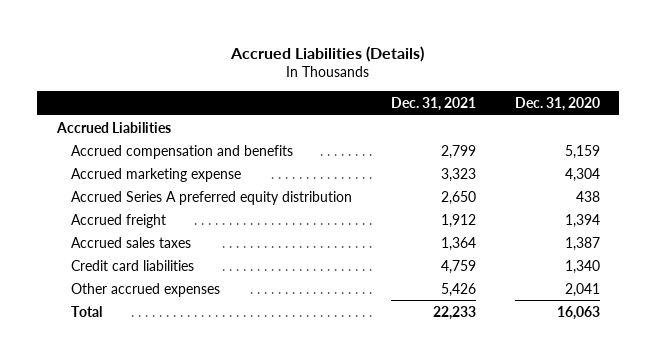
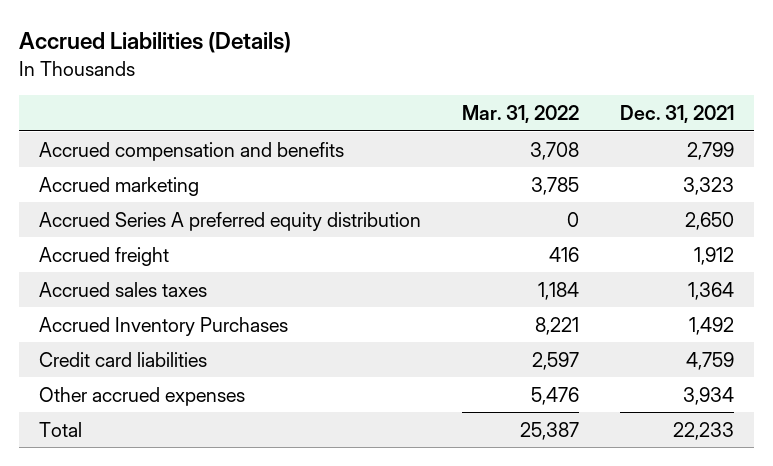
[514,97,600,112] Dec. 31, 2020 -> none
none -> [461,105,579,124] Mar. 31, 2022
[55,121,171,133] Accrued Liabilities -> none
[71,167,242,182] Accrued marketing expense -> [38,176,199,196] Accrued marketing
none -> [38,316,288,336] Accrued Inventory Purchases
[441,282,477,297] 5,426 -> [682,386,734,405] 3,934

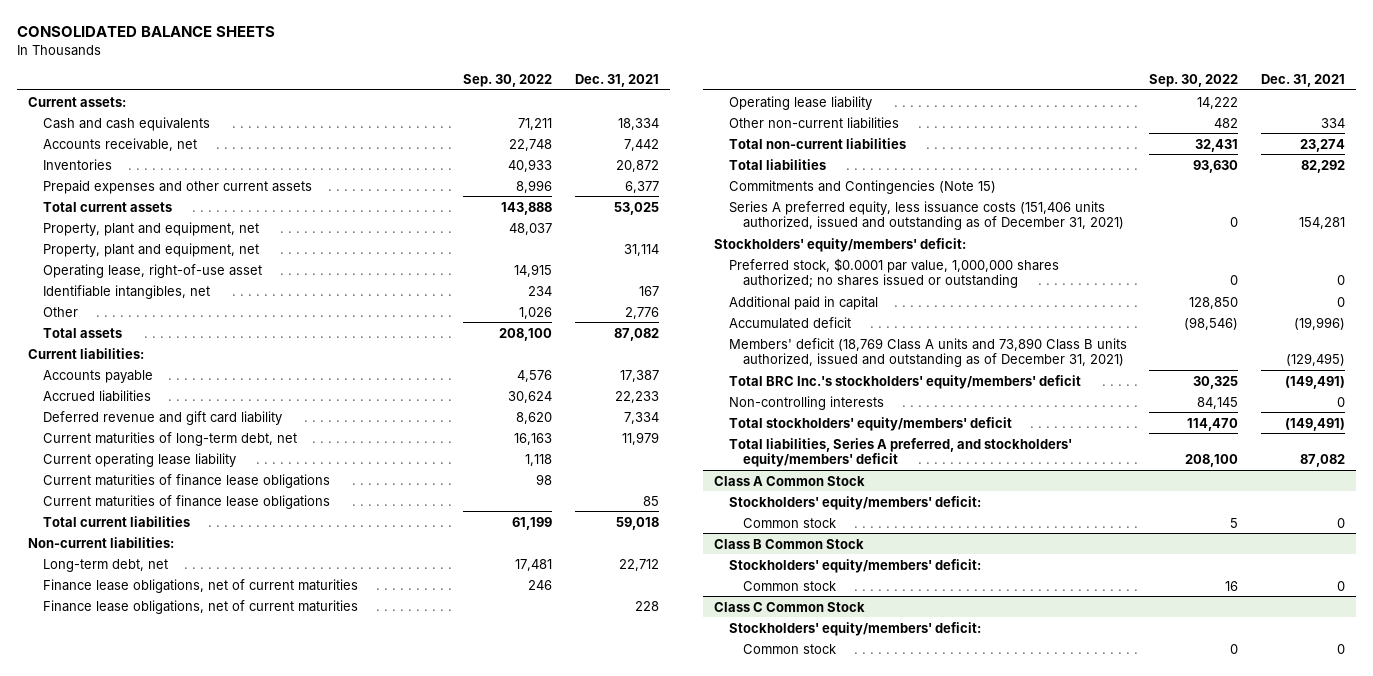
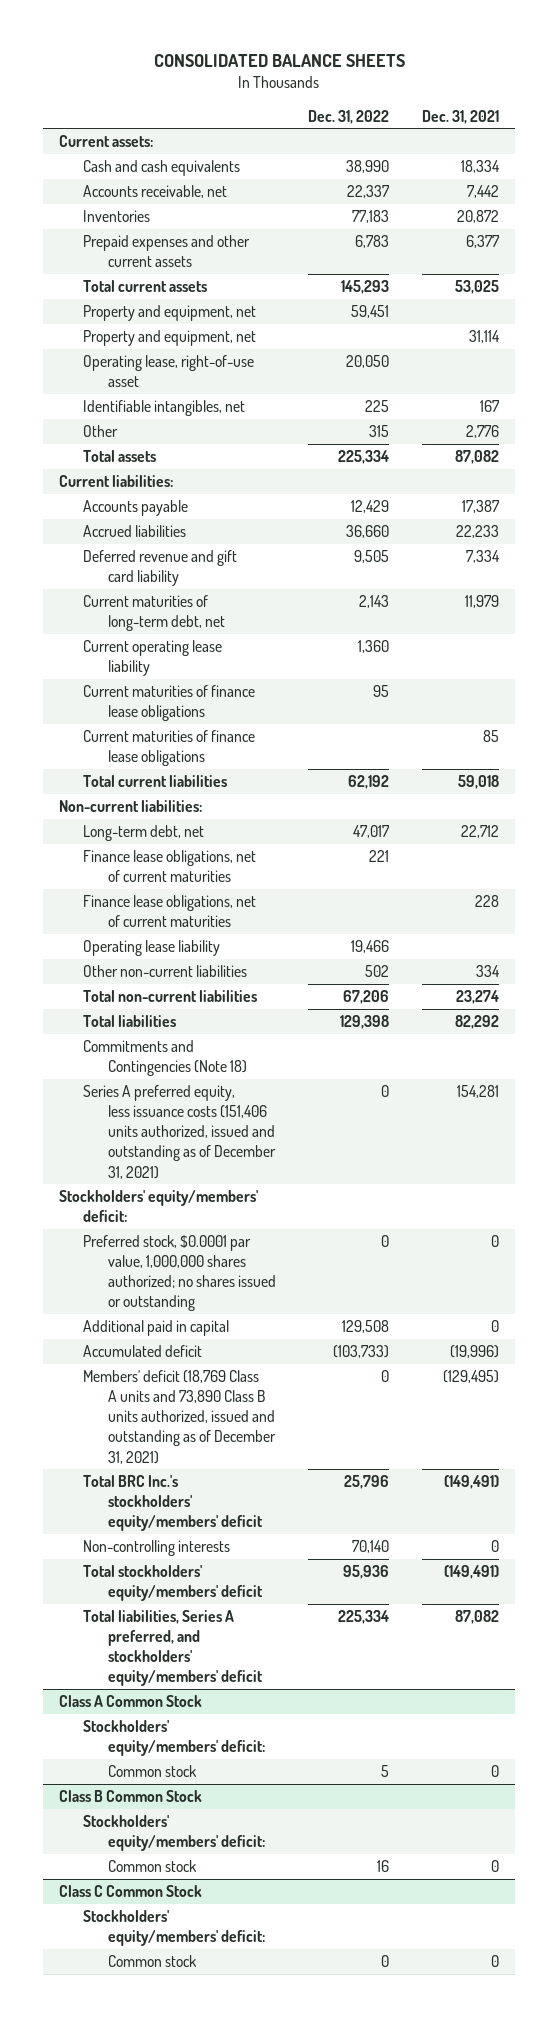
[463,73,553,87] Sep. 30, 2022 -> none
none -> [308,109,390,124] Dec. 31, 2022
[42,221,259,236] Property, plant and equipment, net -> [83,304,257,321] Property and equipment, net
[42,242,259,257] Property, plant and equipment, net -> [83,329,257,346] Property and equipment, net
[728,179,996,194] Commitments and Contingencies (Note 15) -> [83,1039,247,1077] Commitments and Contingencies (Note 18)

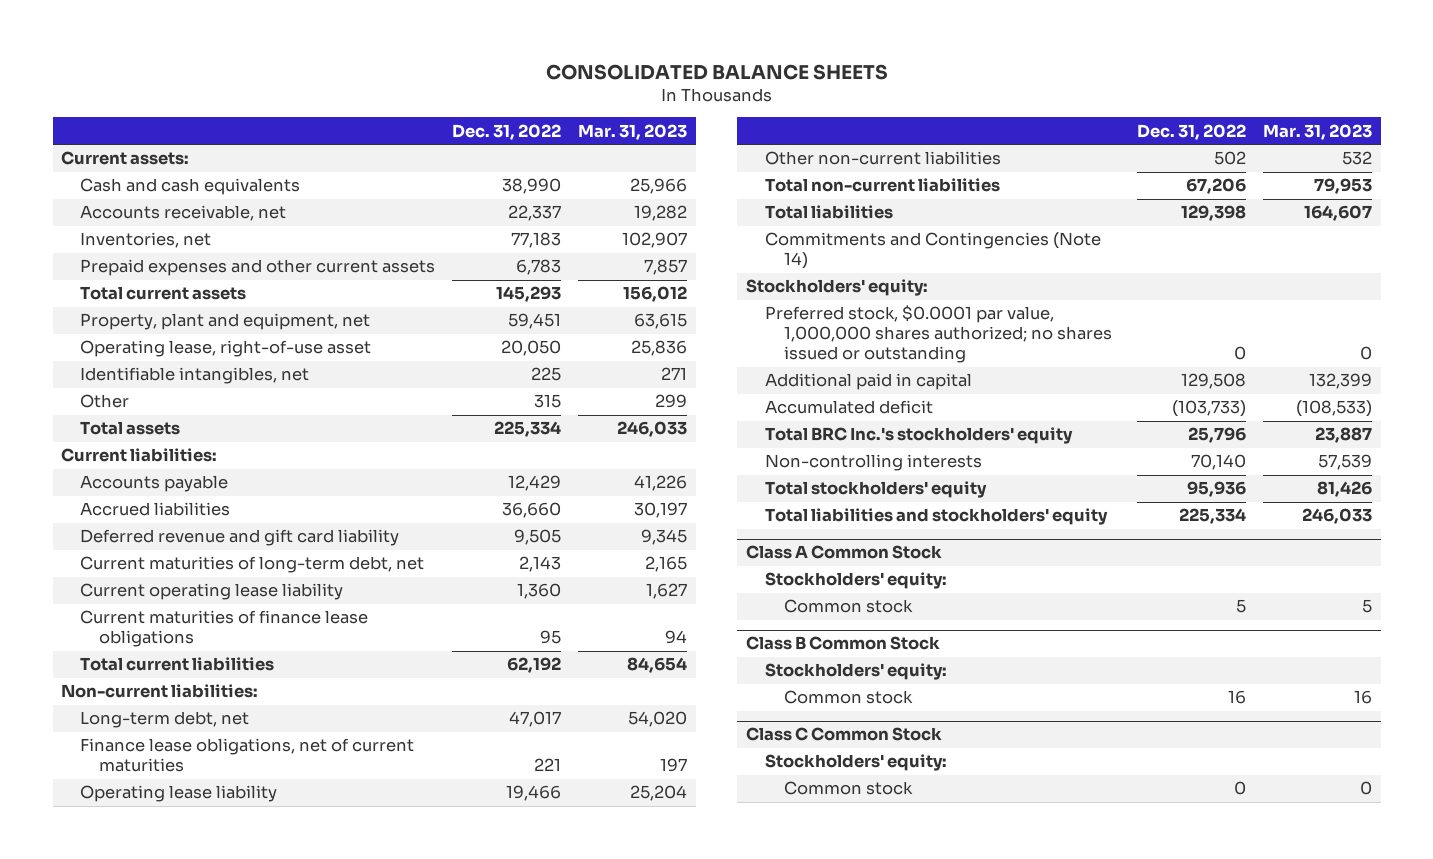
[421,109,499,124] Dec. 31, 2021 -> none
none -> [578,123,688,140] Mar. 31, 2023
[83,209,151,222] Inventories -> [80,232,212,249] Inventories, net
[83,329,257,346] Property and equipment, net -> none
[83,304,257,321] Property and equipment, net -> [80,313,371,331] Property, plant and equipment, net
[83,729,256,767] Current maturities of finance lease obligations -> none
[83,894,257,928] Finance lease obligations, net of current maturities -> none
[83,1084,276,1179] Series A preferred equity, less issuance costs (151,406 units authorized, issued and outstanding as of December 31, 2021) -> none
[83,1039,247,1077] Commitments and Contingencies (Note 18) -> [765,232,1102,270] Commitments and Contingencies (Note 14)
[58,1189,258,1223] Stockholders' equity/members' deficit: -> [745,279,928,297] Stockholders' equity:
[83,1369,276,1464] Members' deficit (18,769 Class A units and 73,890 Class B units authorized, issued and outstanding as of December 31, 2021) -> none
[83,1474,263,1532] Total BRC Inc.'s stockholders' equity/members' deficit -> [765,427,1074,445] Total BRC Inc.'s stockholders' equity
[83,1564,263,1602] Total stockholders' equity/members' deficit -> [765,481,988,499] Total stockholders' equity
[83,1609,263,1687] Total liabilities, Series A preferred, and stockholders' equity/members' deficit -> [765,508,1109,526] Total liabilities and stockholders' equity
[83,1719,265,1757] Stockholders' equity/members' deficit: -> [765,572,948,590] Stockholders' equity:
[83,1814,265,1852] Stockholders' equity/members' deficit: -> [765,663,948,681] Stockholders' equity:
[83,1909,265,1947] Stockholders' equity/members' deficit: -> [765,754,948,772] Stockholders' equity:

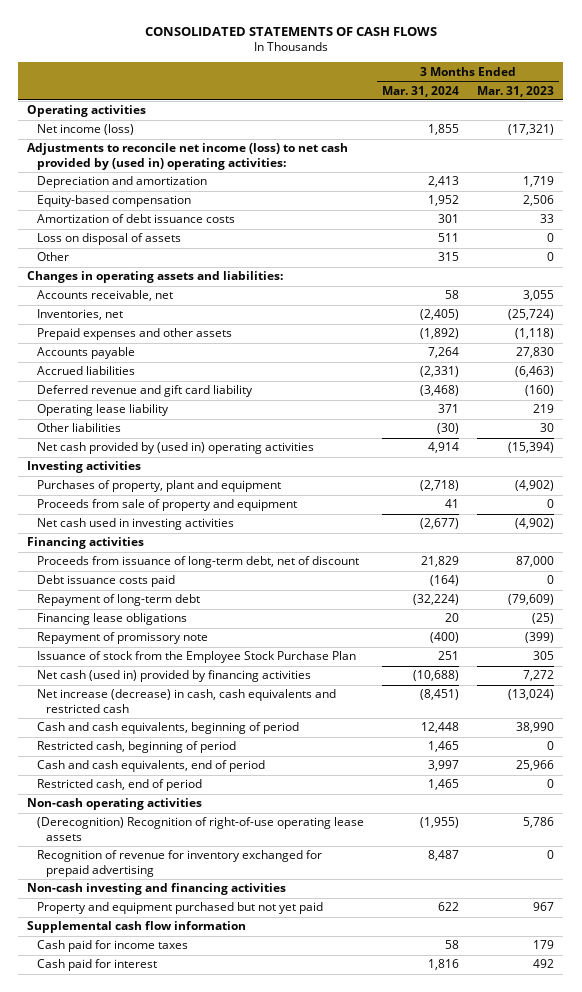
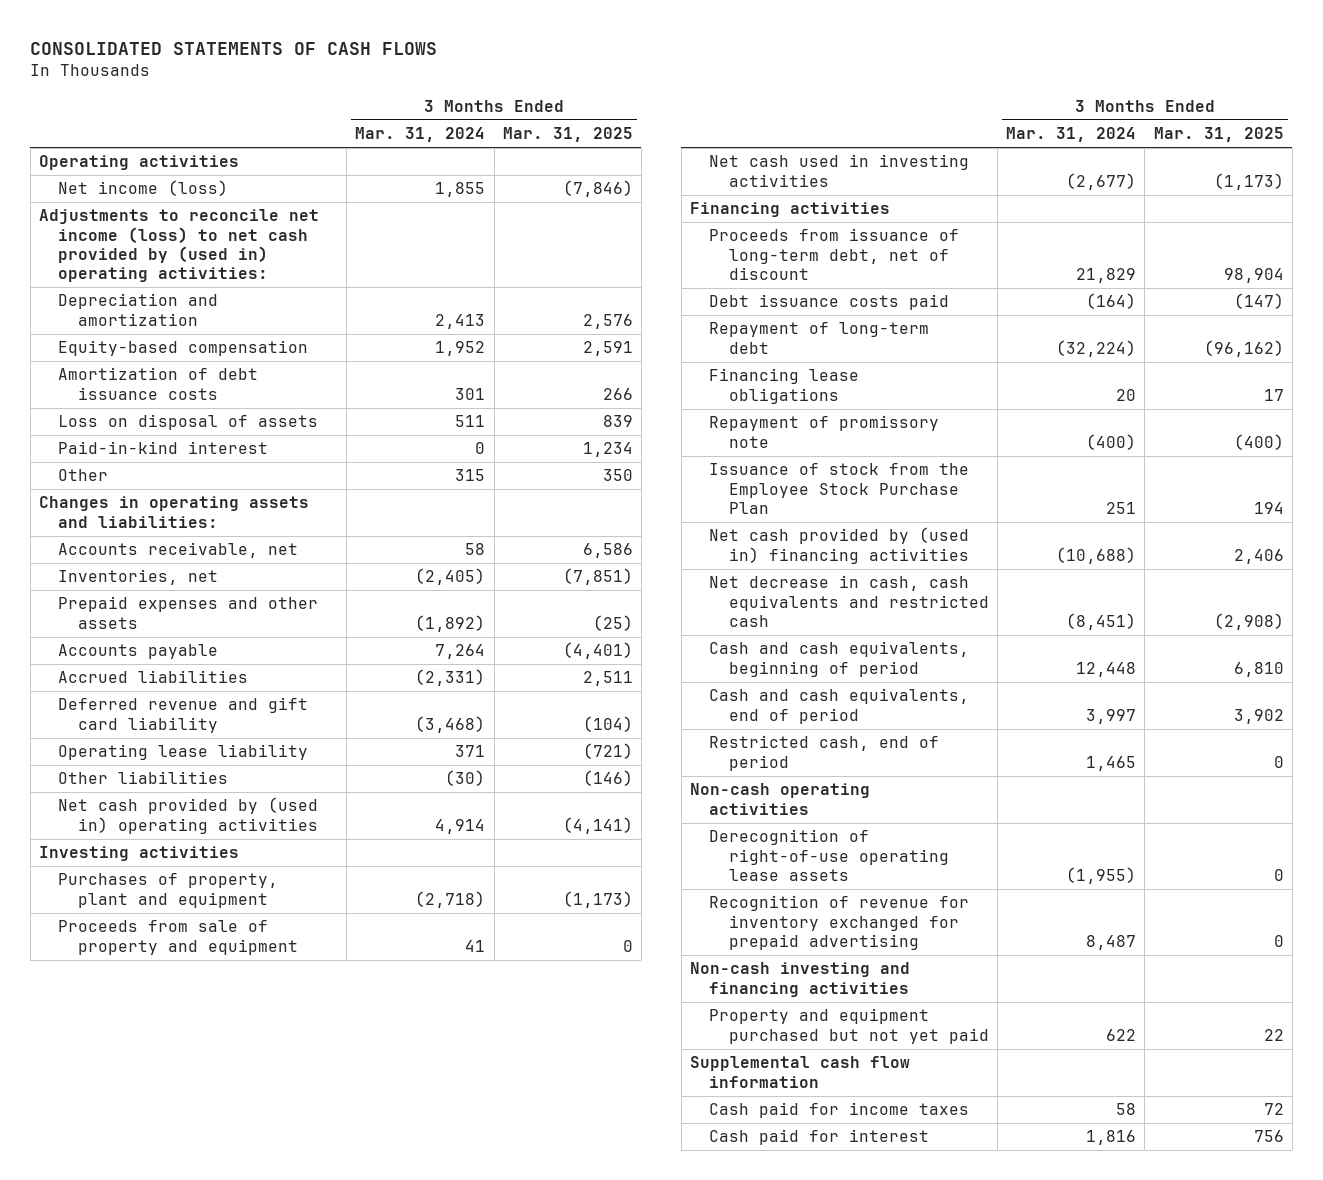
[477,85,555,97] Mar. 31, 2023 -> none
none -> [502,127,633,143] Mar. 31, 2025
none -> [58,441,269,455] Paid-in-kind interest
[36,670,311,683] Net cash (used in) provided by financing activities -> [709,527,970,564] Net cash provided by (used in) financing activities
[36,689,336,713] Net increase (decrease) in cash, cash equivalents and restricted cash -> [709,575,989,627] Net decrease in cash, cash equivalents and restricted cash
[36,741,236,754] Restricted cash, beginning of period -> none
[36,817,364,841] (Derecognition) Recognition of right-of-use operating lease assets -> [709,829,949,881] Derecognition of right-of-use operating lease assets

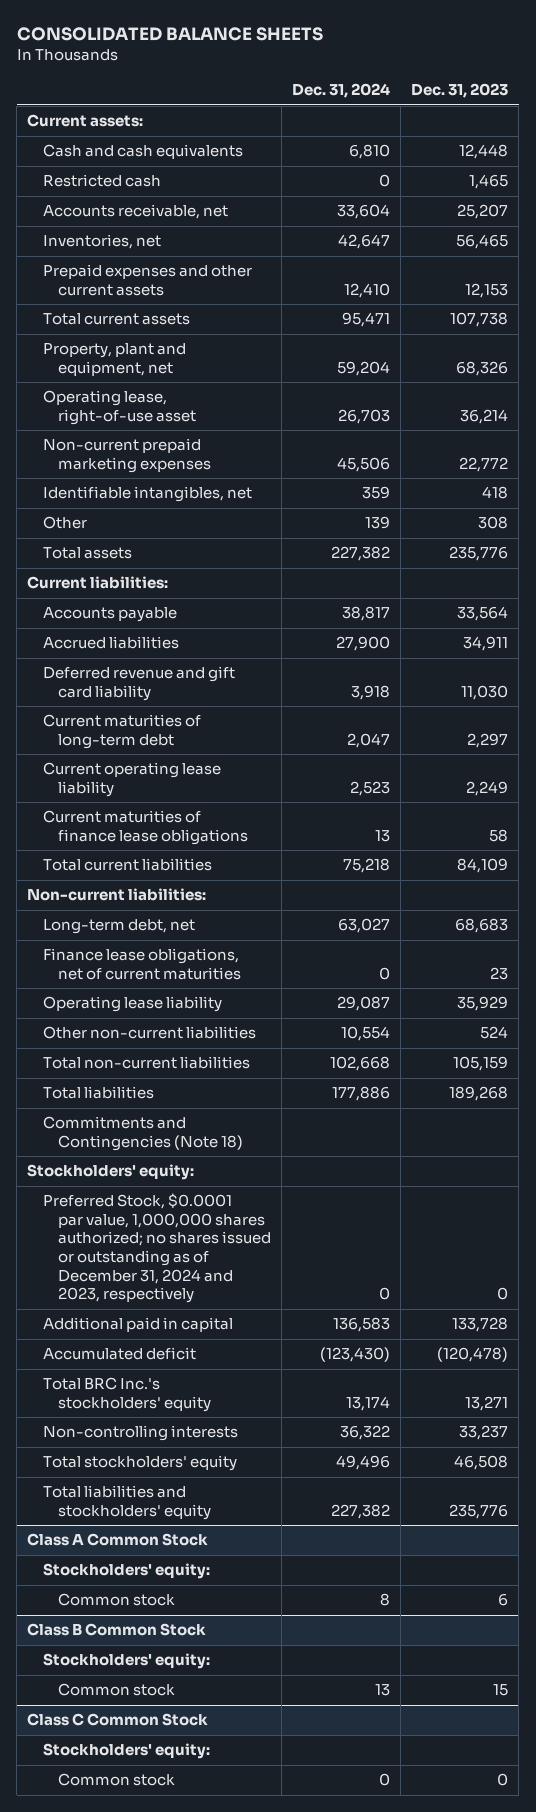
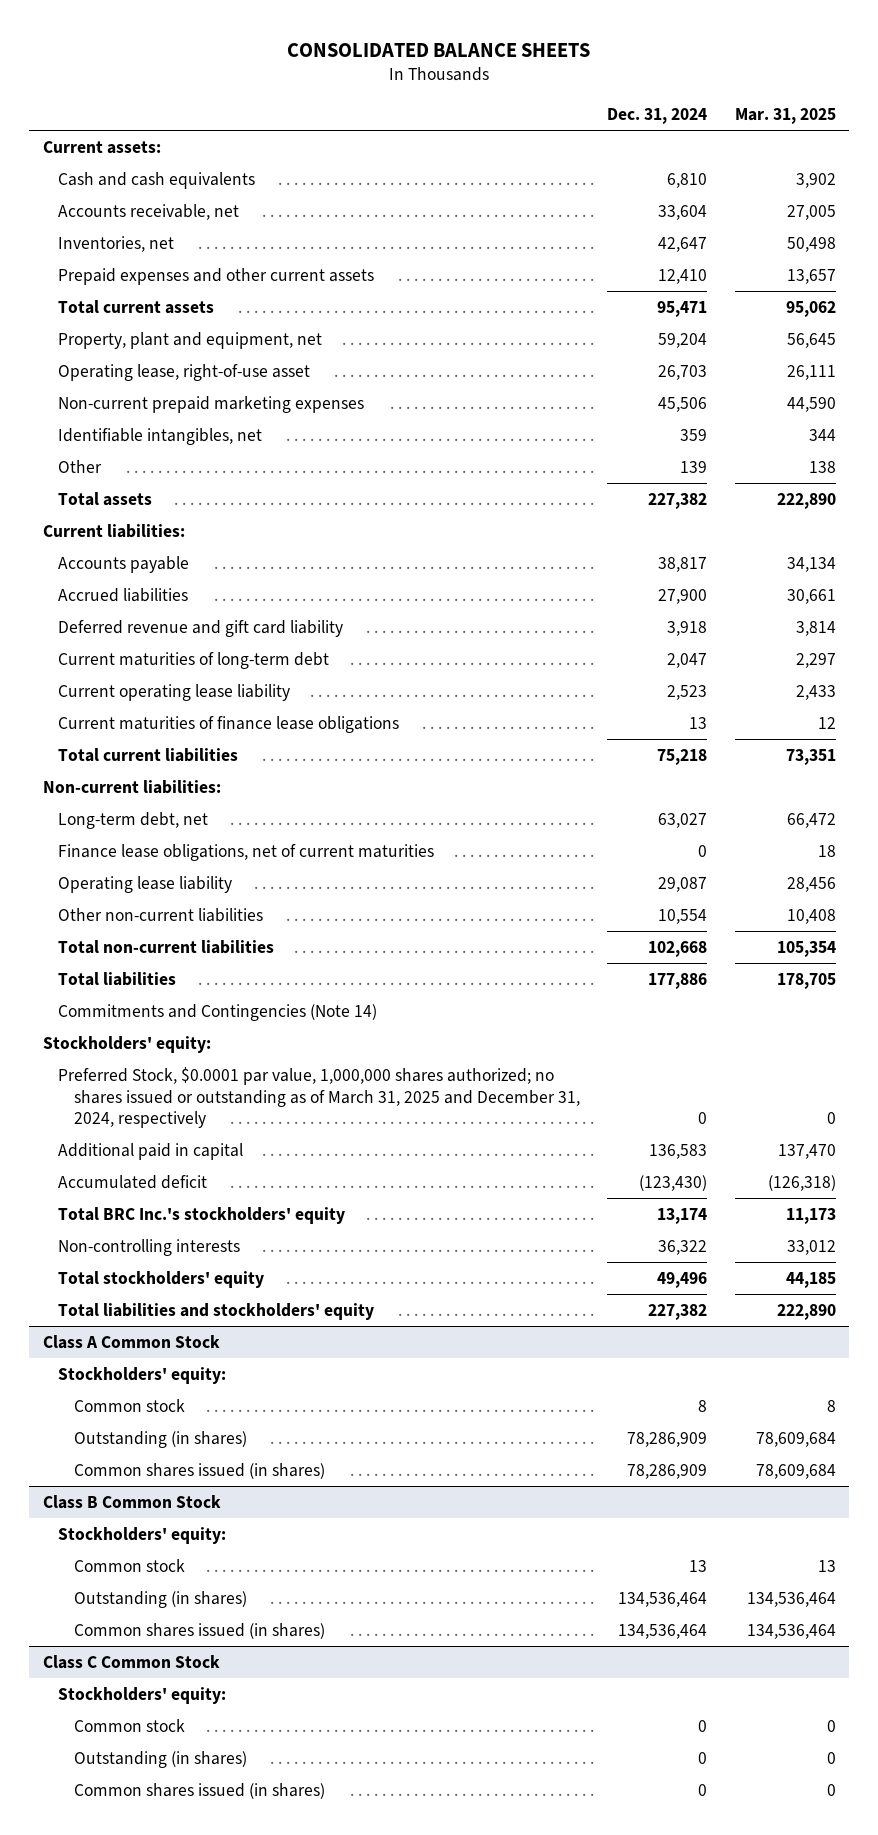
[411,83,509,99] Dec. 31, 2023 -> none
none -> [734,108,836,125] Mar. 31, 2025
[42,174,161,188] Restricted cash -> none
[42,1116,244,1151] Commitments and Contingencies (Note 18) -> [58,1004,378,1022] Commitments and Contingencies (Note 14)
[42,1193,272,1304] Preferred Stock, $0.0001 par value, 1,000,000 shares authorized; no shares issued or outstanding as of December 31, 2024 and 2023, respectively -> [58,1067,581,1129] Preferred Stock, $0.0001 par value, 1,000,000 shares authorized; no shares issued or outstanding as of March 31, 2025 and December 31, 2024, respectively
none -> [74,1431,248,1449] Outstanding (in shares)
none -> [74,1463,326,1480] Common shares issued (in shares)
none -> [74,1591,248,1609] Outstanding (in shares)
none -> [74,1623,326,1640] Common shares issued (in shares)
none -> [74,1751,248,1769] Outstanding (in shares)
none -> [74,1783,326,1800] Common shares issued (in shares)

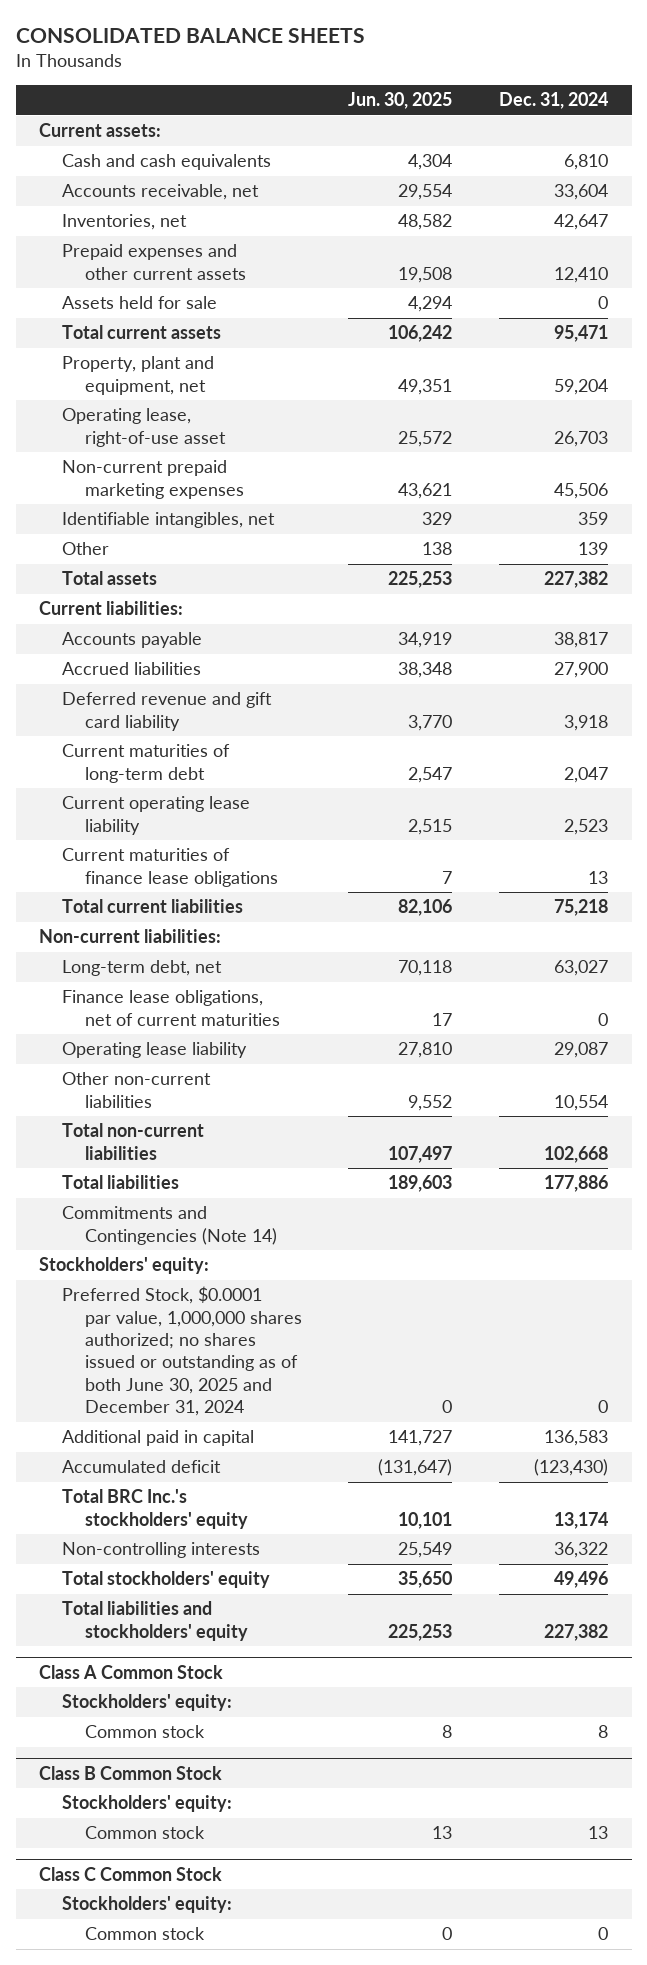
[734,108,836,125] Mar. 31, 2025 -> none
none -> [348,92,453,110] Jun. 30, 2025
none -> [61,296,217,310] Assets held for sale
[58,1067,581,1129] Preferred Stock, $0.0001 par value, 1,000,000 shares authorized; no shares issued or outstanding as of March 31, 2025 and December 31, 2024, respectively -> [61,1286,302,1416] Preferred Stock, $0.0001 par value, 1,000,000 shares authorized; no shares issued or outstanding as of both June 30, 2025 and December 31, 2024
[74,1431,248,1449] Outstanding (in shares) -> none
[74,1463,326,1480] Common shares issued (in shares) -> none
[74,1591,248,1609] Outstanding (in shares) -> none
[74,1623,326,1640] Common shares issued (in shares) -> none
[74,1751,248,1769] Outstanding (in shares) -> none
[74,1783,326,1800] Common shares issued (in shares) -> none

